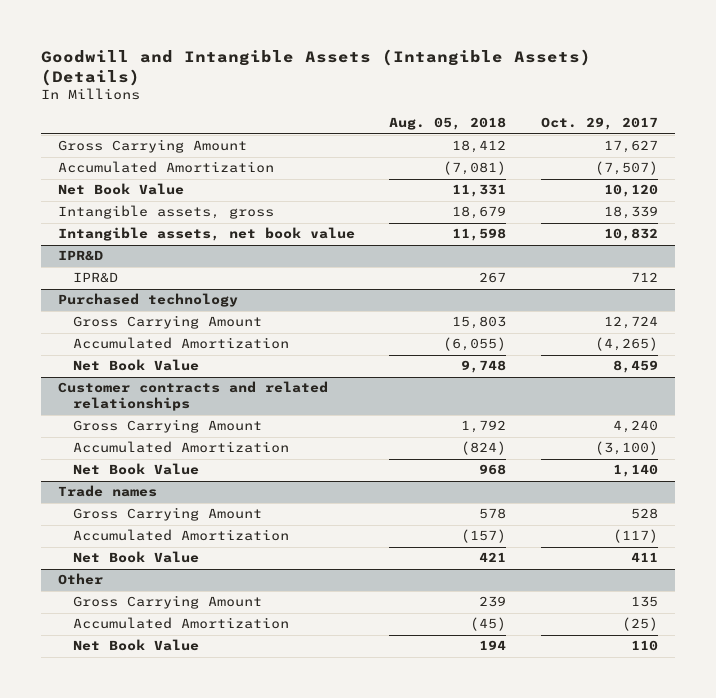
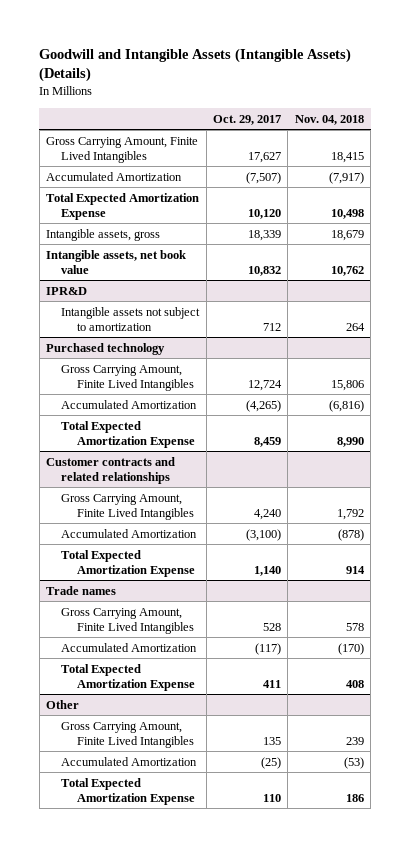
[389,117,507,131] Aug. 05, 2018 -> none
none -> [294,114,364,125] Nov. 04, 2018
[58,139,248,154] Gross Carrying Amount -> [46,136,199,163] Gross Carrying Amount, Finite Lived Intangibles
[58,183,185,196] Net Book Value -> [46,192,200,220] Total Expected Amortization Expense
[72,272,118,284] IPR&D -> [61,306,201,331] Intangible assets not subject to amortization
[72,315,262,330] Gross Carrying Amount -> [61,364,194,391] Gross Carrying Amount, Finite Lived Intangibles
[72,359,199,372] Net Book Value -> [61,420,195,448] Total Expected Amortization Expense
[72,419,262,434] Gross Carrying Amount -> [61,493,194,520] Gross Carrying Amount, Finite Lived Intangibles
[72,463,199,476] Net Book Value -> [61,549,195,577] Total Expected Amortization Expense
[72,507,262,522] Gross Carrying Amount -> [61,607,194,634] Gross Carrying Amount, Finite Lived Intangibles
[72,551,199,564] Net Book Value -> [61,663,195,691] Total Expected Amortization Expense
[72,595,262,610] Gross Carrying Amount -> [61,721,194,748] Gross Carrying Amount, Finite Lived Intangibles
[72,639,199,652] Net Book Value -> [61,777,195,805] Total Expected Amortization Expense

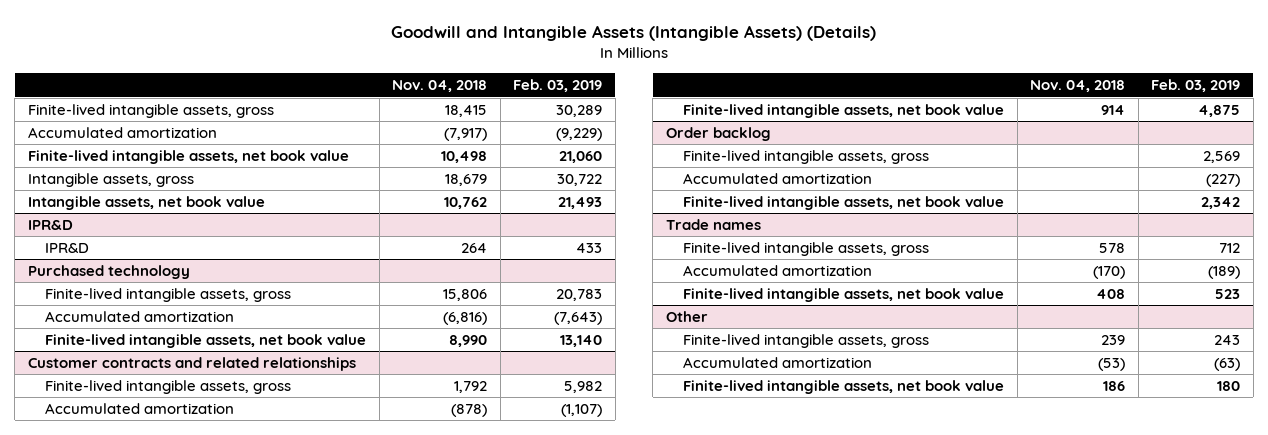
[213,114,282,125] Oct. 29, 2017 -> none
none -> [513,79,603,93] Feb. 03, 2019
[46,136,199,163] Gross Carrying Amount, Finite Lived Intangibles -> [27,104,274,119] Finite-lived intangible assets, gross
[46,171,183,181] Accumulated Amortization -> [27,127,217,139] Accumulated amortization
[46,192,200,220] Total Expected Amortization Expense -> [27,150,349,165] Finite-lived intangible assets, net book value
[61,306,201,331] Intangible assets not subject to amortization -> [45,243,90,254] IPR&D
[61,364,194,391] Gross Carrying Amount, Finite Lived Intangibles -> [45,288,292,303] Finite-lived intangible assets, gross
[61,399,198,409] Accumulated Amortization -> [45,311,235,323] Accumulated amortization
[61,420,195,448] Total Expected Amortization Expense -> [45,334,367,349] Finite-lived intangible assets, net book value
[61,493,194,520] Gross Carrying Amount, Finite Lived Intangibles -> [45,380,292,395] Finite-lived intangible assets, gross
[61,528,198,538] Accumulated Amortization -> [45,403,235,415] Accumulated amortization
[61,549,195,577] Total Expected Amortization Expense -> [683,104,1005,119] Finite-lived intangible assets, net book value
none -> [665,127,771,142] Order backlog
none -> [683,150,930,165] Finite-lived intangible assets, gross
none -> [683,173,873,185] Accumulated amortization
none -> [683,196,1005,211] Finite-lived intangible assets, net book value
[61,607,194,634] Gross Carrying Amount, Finite Lived Intangibles -> [683,242,930,257] Finite-lived intangible assets, gross
[61,642,198,652] Accumulated Amortization -> [683,265,873,277] Accumulated amortization
[61,663,195,691] Total Expected Amortization Expense -> [683,288,1005,303] Finite-lived intangible assets, net book value
[61,721,194,748] Gross Carrying Amount, Finite Lived Intangibles -> [683,334,930,349] Finite-lived intangible assets, gross
[61,756,198,766] Accumulated Amortization -> [683,357,873,369] Accumulated amortization
[61,777,195,805] Total Expected Amortization Expense -> [683,380,1005,395] Finite-lived intangible assets, net book value

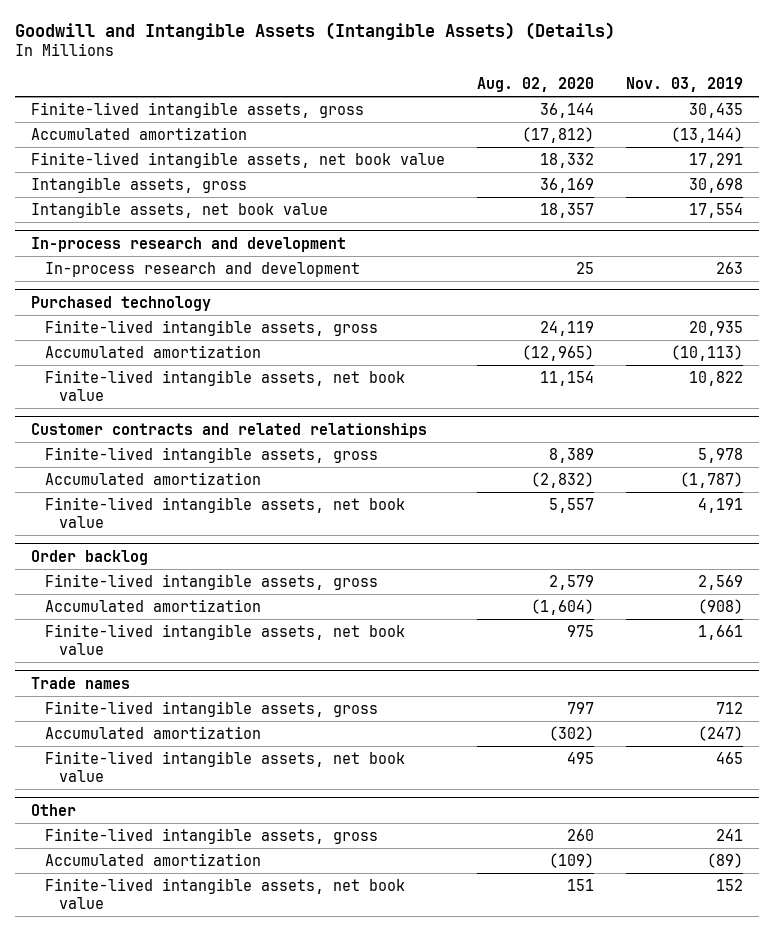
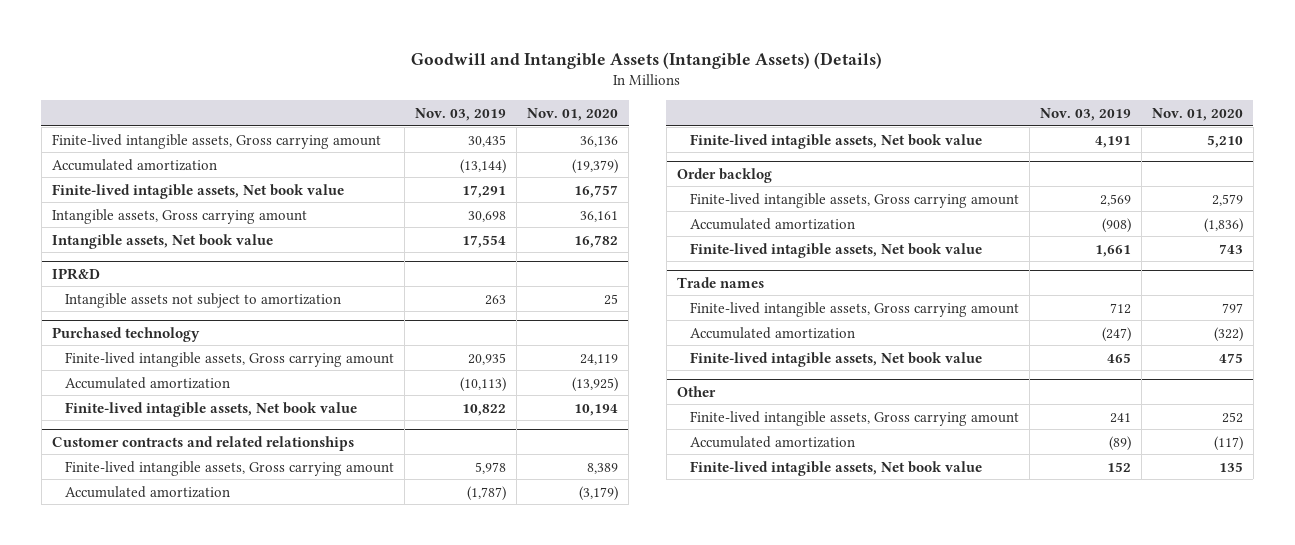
[476,76,594,92] Aug. 02, 2020 -> none
none -> [527,107,619,121] Nov. 01, 2020
[30,101,364,118] Finite-lived intangible assets, gross -> [51,133,381,149] Finite-lived intangible assets, Gross carrying amount
[30,151,445,168] Finite-lived intangible assets, net book value -> [51,183,344,199] Finite-lived intagible assets, Net book value
[30,176,247,193] Intangible assets, gross -> [51,208,307,224] Intangible assets, Gross carrying amount
[30,201,328,218] Intangible assets, net book value -> [51,233,273,249] Intangible assets, Net book value
[30,236,346,252] In-process research and development -> [51,267,100,280] IPR&D
[44,261,360,277] In-process research and development -> [65,292,342,308] Intangible assets not subject to amortization
[44,319,378,336] Finite-lived intangible assets, gross -> [65,351,395,367] Finite-lived intangible assets, Gross carrying amount
[44,369,405,401] Finite-lived intangible assets, net book value -> [65,401,358,417] Finite-lived intagible assets, Net book value
[44,446,378,463] Finite-lived intangible assets, gross -> [65,460,395,476] Finite-lived intangible assets, Gross carrying amount
[44,496,405,528] Finite-lived intangible assets, net book value -> [690,133,983,149] Finite-lived intagible assets, Net book value
[44,573,378,590] Finite-lived intangible assets, gross -> [690,192,1020,208] Finite-lived intangible assets, Gross carrying amount
[44,623,405,655] Finite-lived intangible assets, net book value -> [690,242,983,258] Finite-lived intagible assets, Net book value
[44,700,378,717] Finite-lived intangible assets, gross -> [690,301,1020,317] Finite-lived intangible assets, Gross carrying amount
[44,750,405,782] Finite-lived intangible assets, net book value -> [690,351,983,367] Finite-lived intagible assets, Net book value
[44,827,378,844] Finite-lived intangible assets, gross -> [690,410,1020,426] Finite-lived intangible assets, Gross carrying amount
[44,877,405,909] Finite-lived intangible assets, net book value -> [690,460,983,476] Finite-lived intagible assets, Net book value

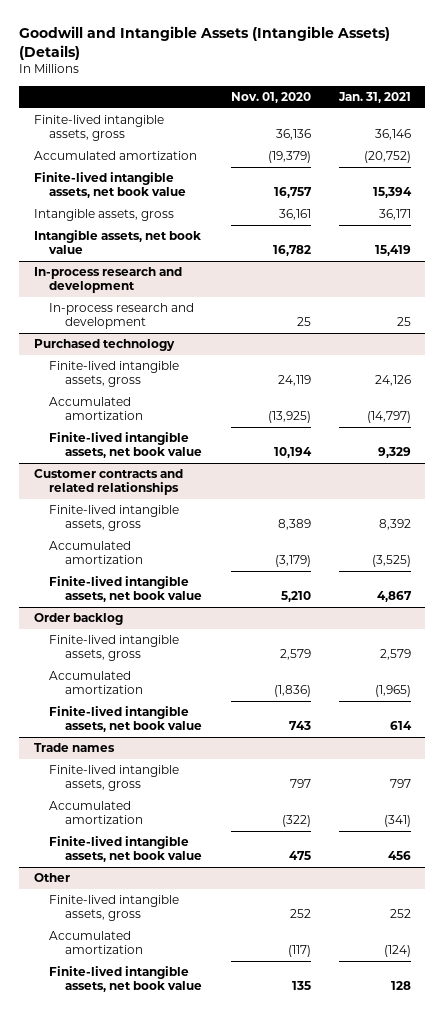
[415,107,507,121] Nov. 03, 2019 -> none
none -> [337,91,411,103] Jan. 31, 2021
[51,133,381,149] Finite-lived intangible assets, Gross carrying amount -> [33,115,164,142] Finite-lived intangible assets, gross
[51,183,344,199] Finite-lived intagible assets, Net book value -> [33,172,187,199] Finite-lived intangible assets, net book value
[51,208,307,224] Intangible assets, Gross carrying amount -> [33,209,174,222] Intangible assets, gross
[51,233,273,249] Intangible assets, Net book value -> [33,230,201,255] Intangible assets, net book value
[51,267,100,280] IPR&D -> [33,267,182,294] In-process research and development
[65,292,342,308] Intangible assets not subject to amortization -> [49,303,195,330] In-process research and development
[65,351,395,367] Finite-lived intangible assets, Gross carrying amount -> [49,361,180,388] Finite-lived intangible assets, gross
[65,401,358,417] Finite-lived intagible assets, Net book value -> [49,432,203,459] Finite-lived intangible assets, net book value
[65,460,395,476] Finite-lived intangible assets, Gross carrying amount -> [49,505,180,532] Finite-lived intangible assets, gross
[690,133,983,149] Finite-lived intagible assets, Net book value -> [49,576,203,603] Finite-lived intangible assets, net book value
[690,192,1020,208] Finite-lived intangible assets, Gross carrying amount -> [49,635,180,662] Finite-lived intangible assets, gross
[690,242,983,258] Finite-lived intagible assets, Net book value -> [49,706,203,733] Finite-lived intangible assets, net book value
[690,301,1020,317] Finite-lived intangible assets, Gross carrying amount -> [49,765,180,792] Finite-lived intangible assets, gross
[690,351,983,367] Finite-lived intagible assets, Net book value -> [49,836,203,863] Finite-lived intangible assets, net book value
[690,410,1020,426] Finite-lived intangible assets, Gross carrying amount -> [49,895,180,922] Finite-lived intangible assets, gross
[690,460,983,476] Finite-lived intagible assets, Net book value -> [49,966,203,993] Finite-lived intangible assets, net book value

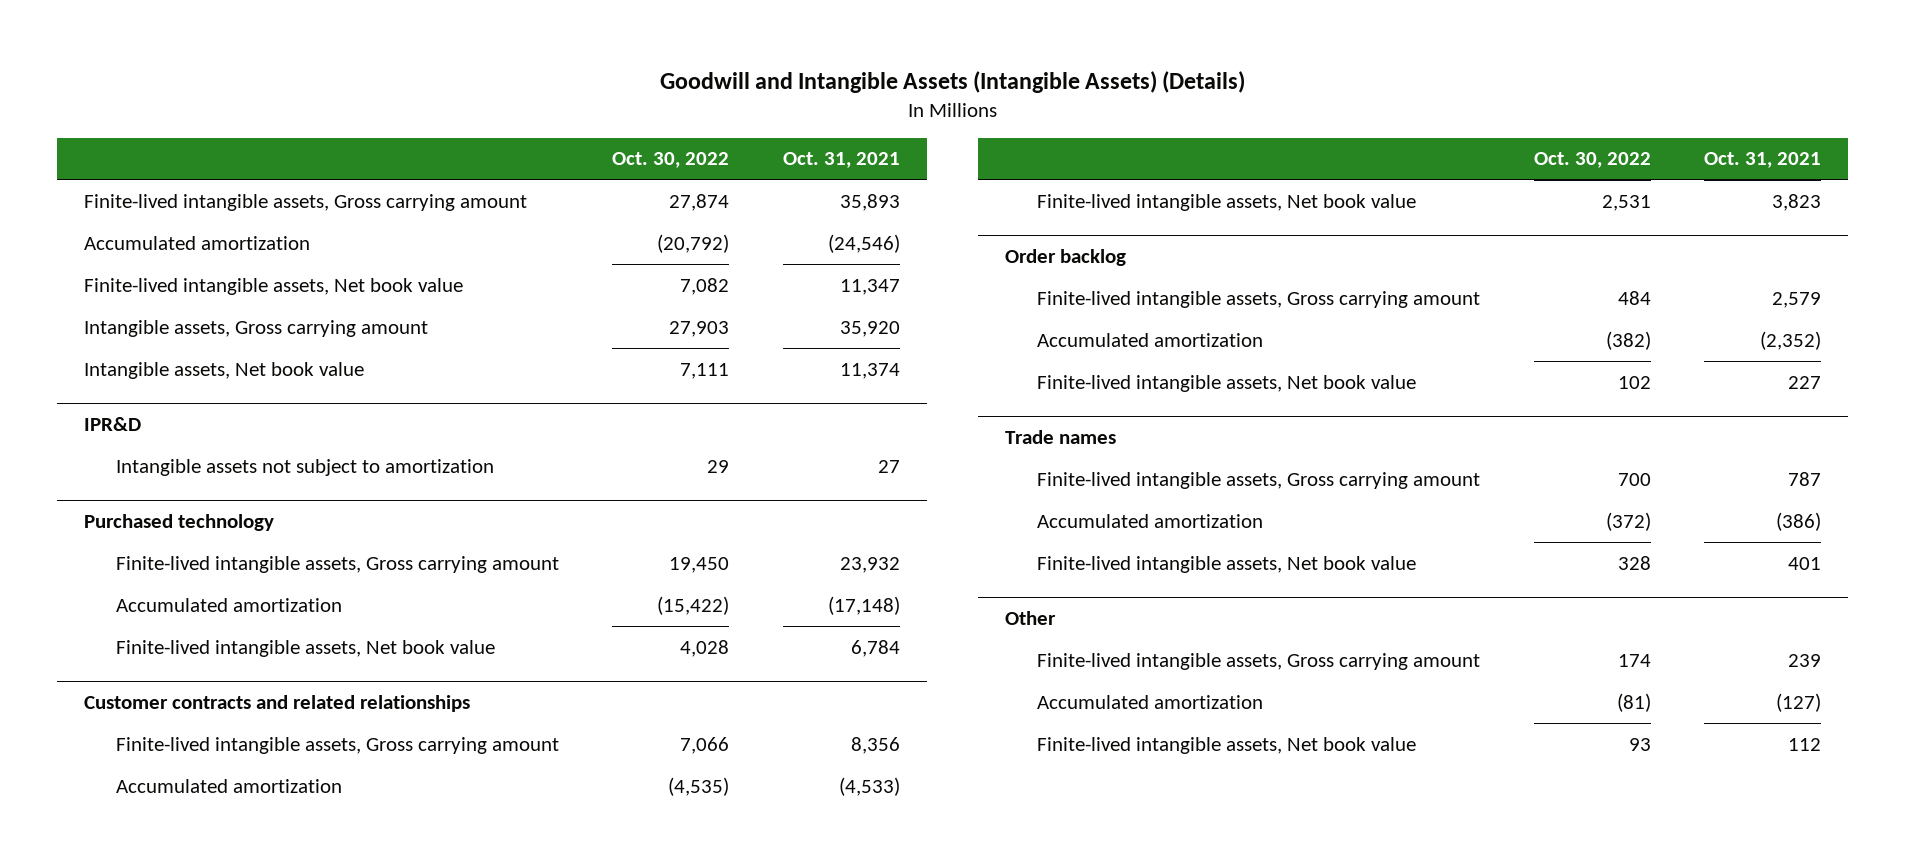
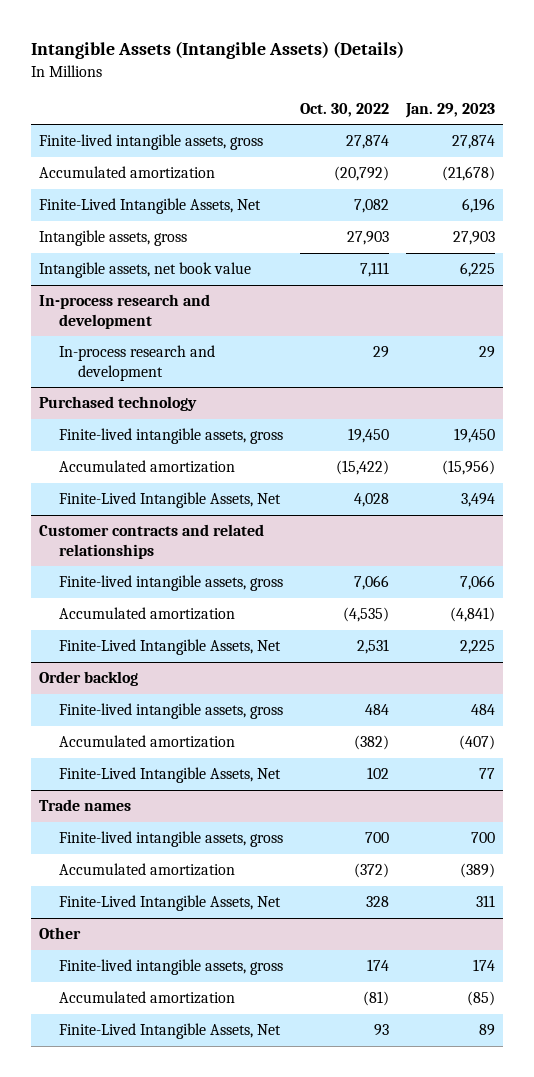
[659,71,1245,94] Goodwill and Intangible Assets (Intangible Assets) (Details) -> [30,41,404,60] Intangible Assets (Intangible Assets) (Details)
[782,152,900,169] Oct. 31, 2021 -> none
none -> [404,102,495,118] Jan. 29, 2023
[83,193,527,211] Finite-lived intangible assets, Gross carrying amount -> [39,134,264,151] Finite-lived intangible assets, gross
[83,277,463,295] Finite-lived intangible assets, Net book value -> [39,198,262,215] Finite-Lived Intangible Assets, Net
[83,319,428,337] Intangible assets, Gross carrying amount -> [39,230,188,247] Intangible assets, gross
[83,361,364,379] Intangible assets, Net book value -> [39,262,252,279] Intangible assets, net book value
[83,416,141,431] IPR&D -> [39,294,211,329] In-process research and development
[115,458,494,476] Intangible assets not subject to amortization -> [58,345,215,381] In-process research and development
[115,555,559,573] Finite-lived intangible assets, Gross carrying amount -> [58,428,283,445] Finite-lived intangible assets, gross
[115,639,495,657] Finite-lived intangible assets, Net book value -> [58,492,281,509] Finite-Lived Intangible Assets, Net
[115,736,559,754] Finite-lived intangible assets, Gross carrying amount -> [58,575,283,592] Finite-lived intangible assets, gross
[1037,193,1417,211] Finite-lived intangible assets, Net book value -> [58,639,281,656] Finite-Lived Intangible Assets, Net
[1037,290,1481,308] Finite-lived intangible assets, Gross carrying amount -> [58,703,283,720] Finite-lived intangible assets, gross
[1037,374,1417,392] Finite-lived intangible assets, Net book value -> [58,767,281,784] Finite-Lived Intangible Assets, Net
[1037,471,1481,489] Finite-lived intangible assets, Gross carrying amount -> [58,831,283,848] Finite-lived intangible assets, gross
[1037,555,1417,573] Finite-lived intangible assets, Net book value -> [58,895,281,912] Finite-Lived Intangible Assets, Net
[1037,652,1481,670] Finite-lived intangible assets, Gross carrying amount -> [58,959,283,976] Finite-lived intangible assets, gross
[1037,736,1417,754] Finite-lived intangible assets, Net book value -> [58,1023,281,1040] Finite-Lived Intangible Assets, Net

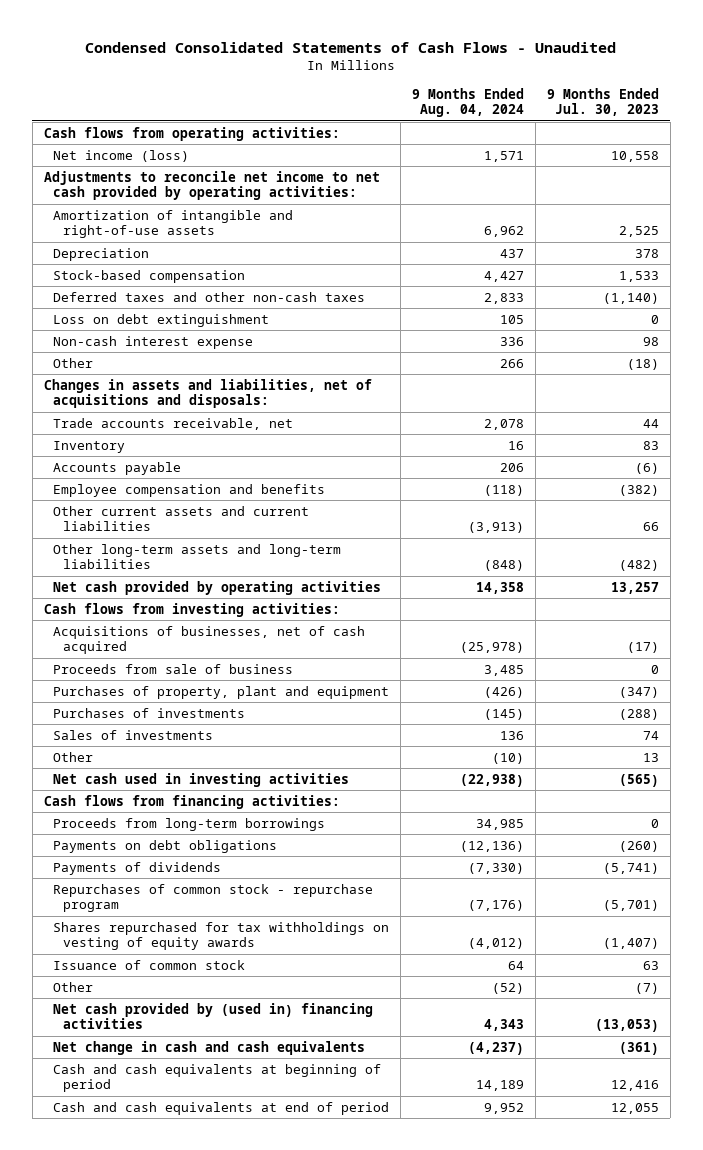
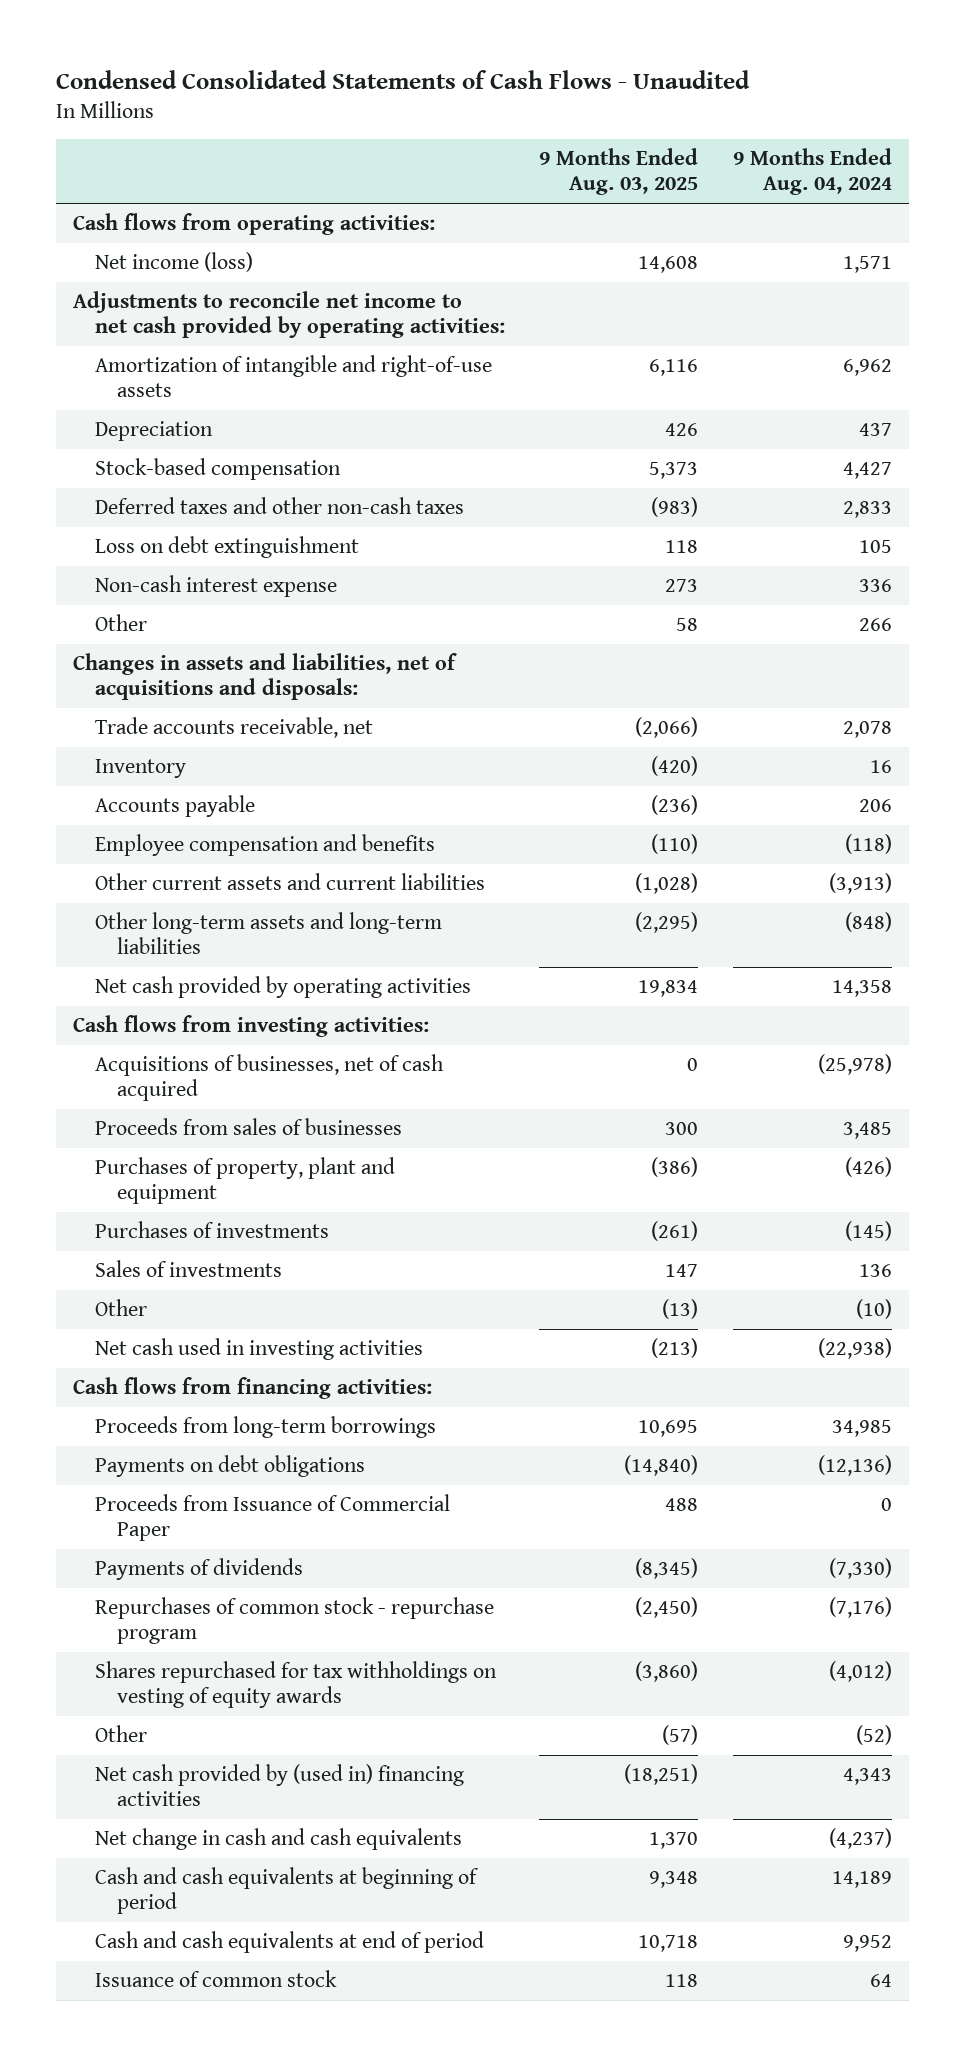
[546,87,659,117] 9 Months Ended Jul. 30, 2023 -> none
none -> [539,148,699,196] 9 Months Ended Aug. 03, 2025
[53,663,294,674] Proceeds from sale of business -> [95,1118,403,1136] Proceeds from sales of businesses
none -> [95,1494,451,1542] Proceeds from Issuance of Commercial Paper
[53,959,246,970] Issuance of common stock -> [95,1970,338,1988] Issuance of common stock

